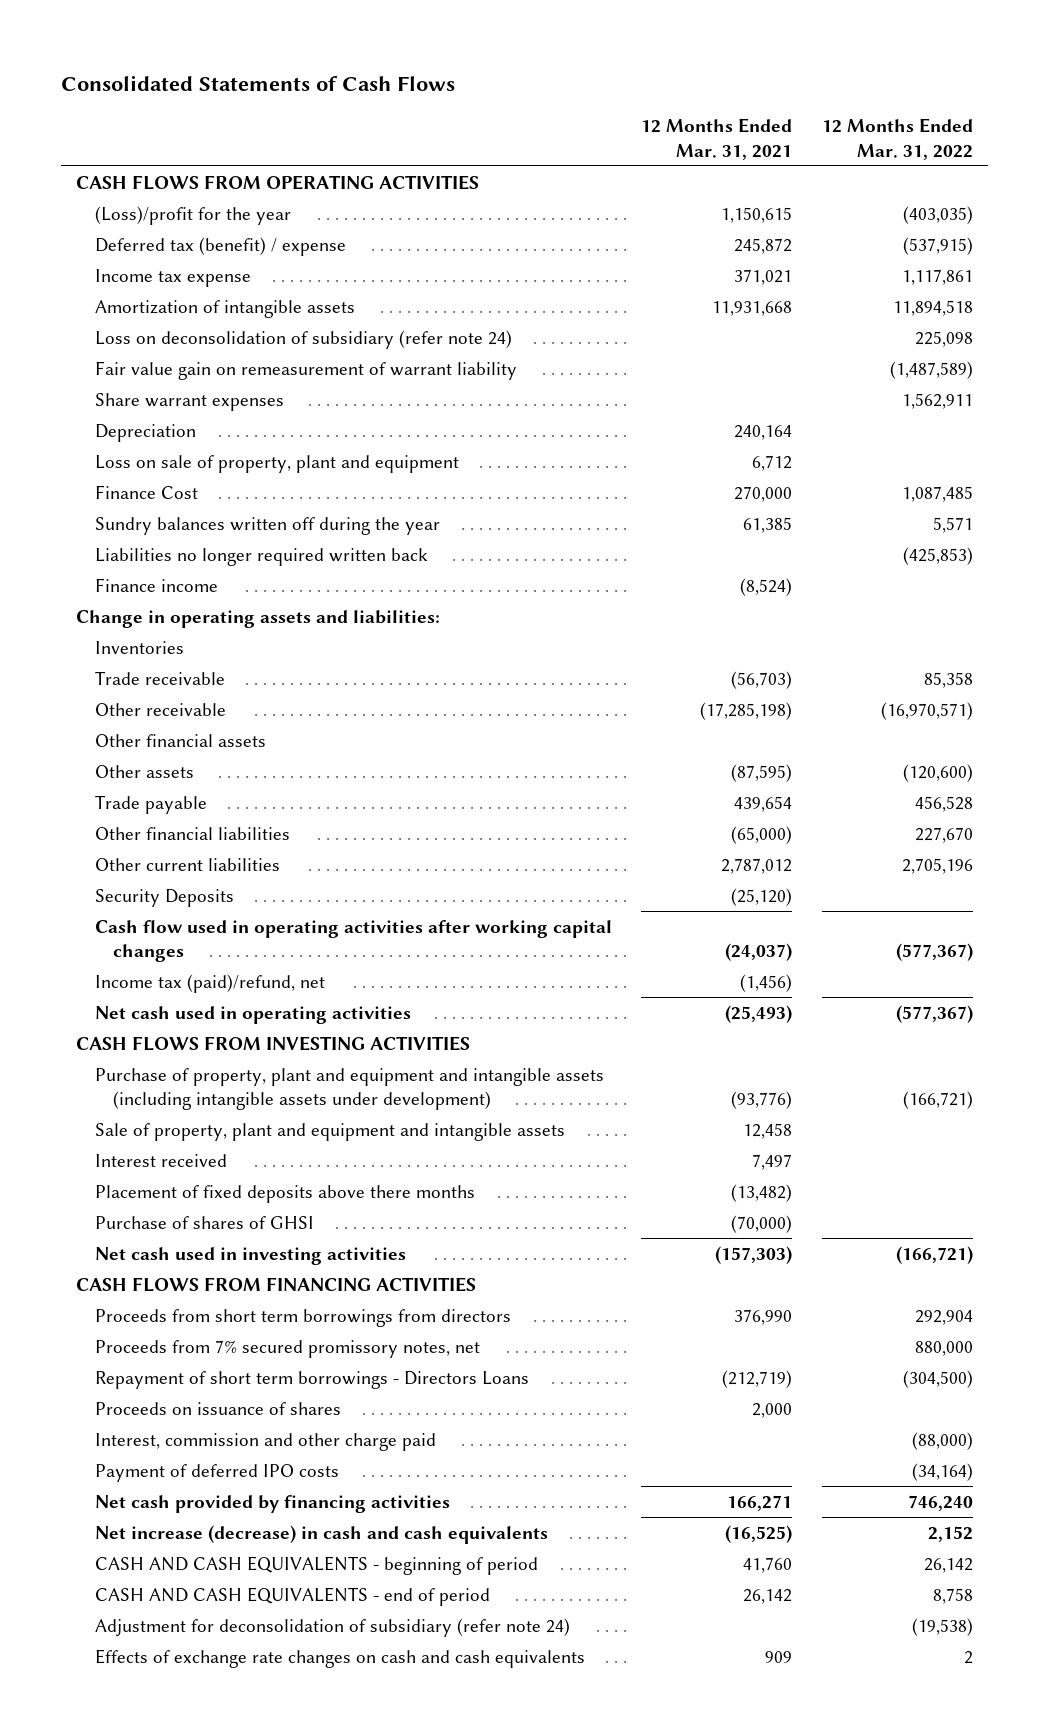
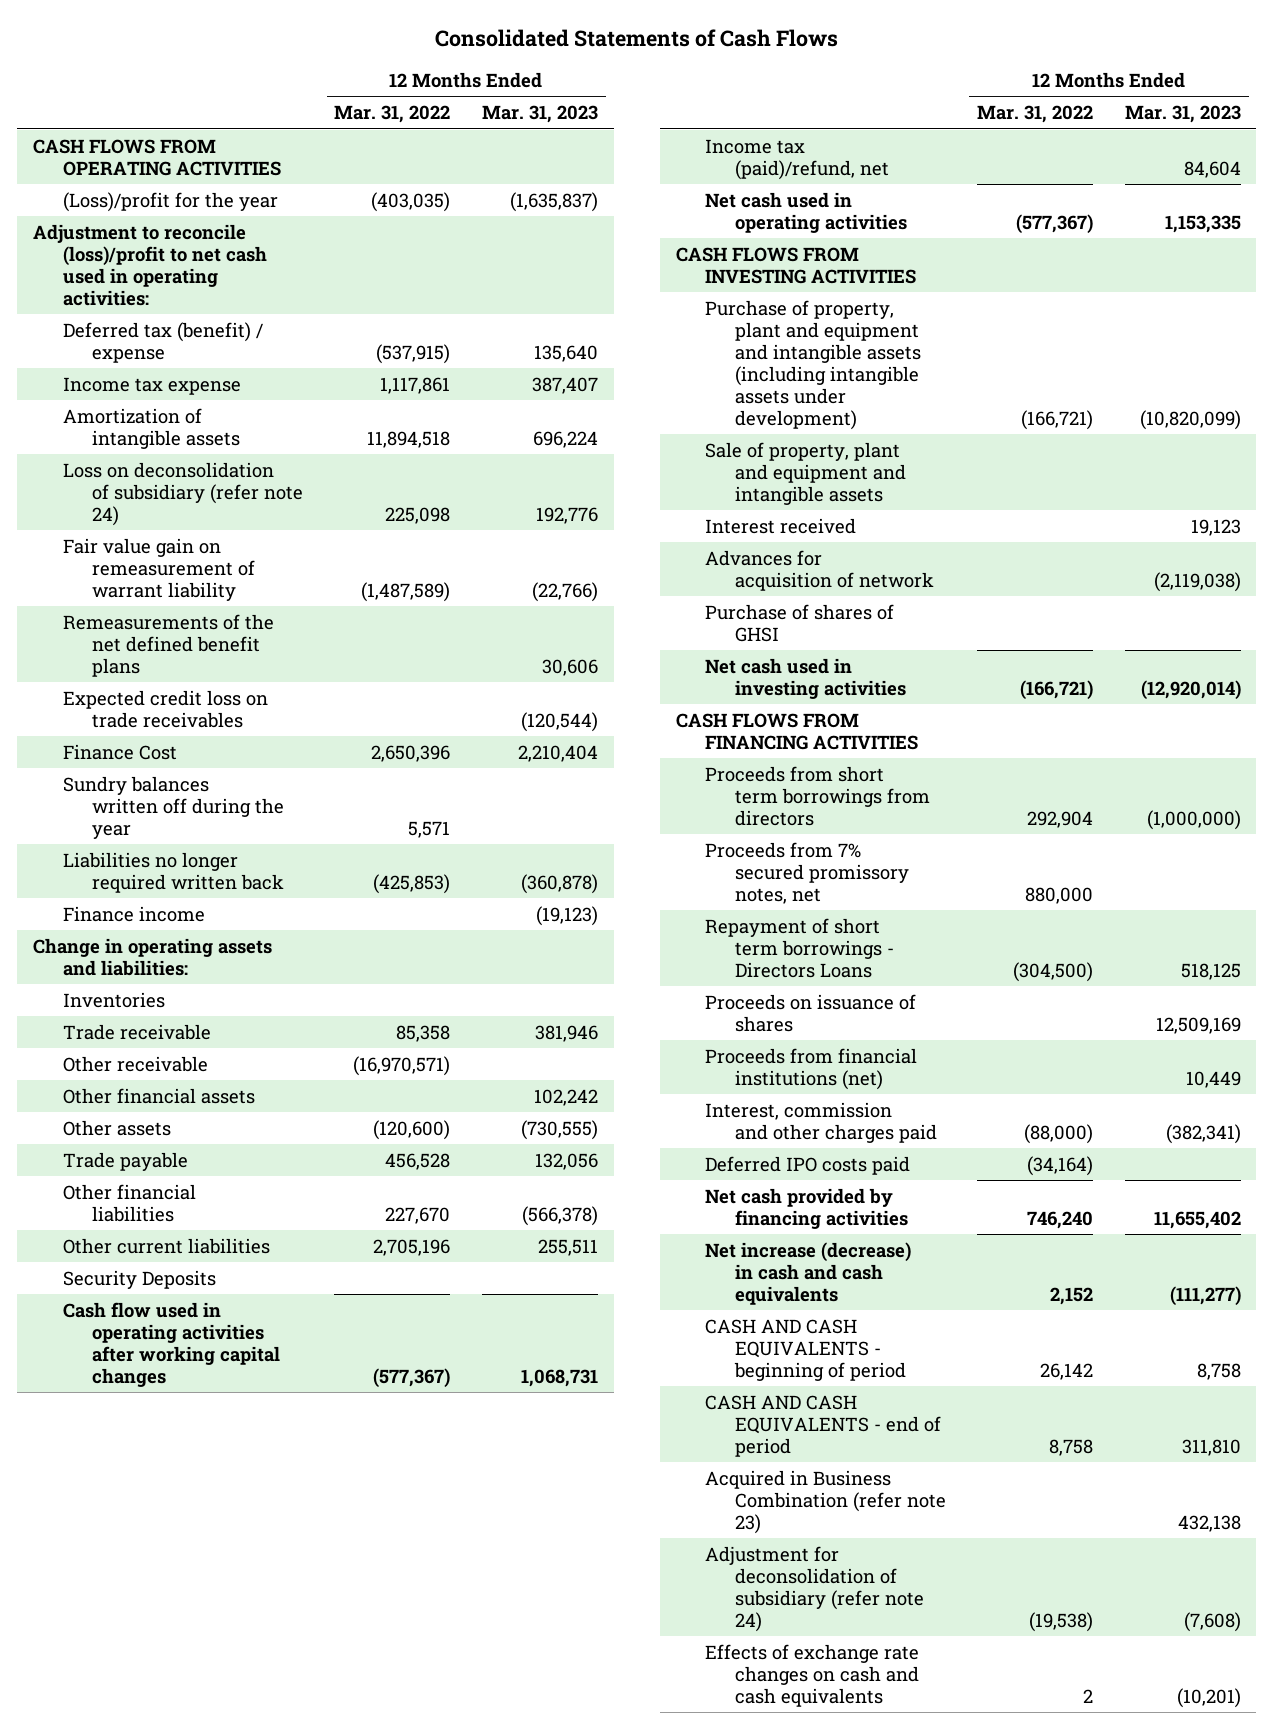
[641,118,793,160] 12 Months Ended Mar. 31, 2021 -> none
none -> [481,105,598,124] Mar. 31, 2023
none -> [32,223,267,306] Adjustment to reconcile (loss)/profit to net cash used in operating activities:
[94,392,284,411] Share warrant expenses -> none
[94,423,196,442] Depreciation -> none
[94,454,459,473] Loss on sale of property, plant and equipment -> none
none -> [62,613,274,677] Remeasurements of the net defined benefit plans
none -> [62,689,268,728] Expected credit loss on trade receivables
[901,485,973,502] 1,087,485 -> [371,744,451,762] 2,650,396
[94,1184,475,1203] Placement of fixed deposits above there months -> none
none -> [705,549,934,591] Advances for acquisition of network
none -> [705,1047,918,1090] Proceeds from financial institutions (net)
[94,1432,436,1451] Interest, commission and other charge paid -> [705,1101,937,1143] Interest, commission and other charges paid
[94,1463,339,1482] Payment of deferred IPO costs -> [705,1155,911,1175] Deferred IPO costs paid
none -> [705,1469,946,1534] Acquired in Business Combination (refer note 23)

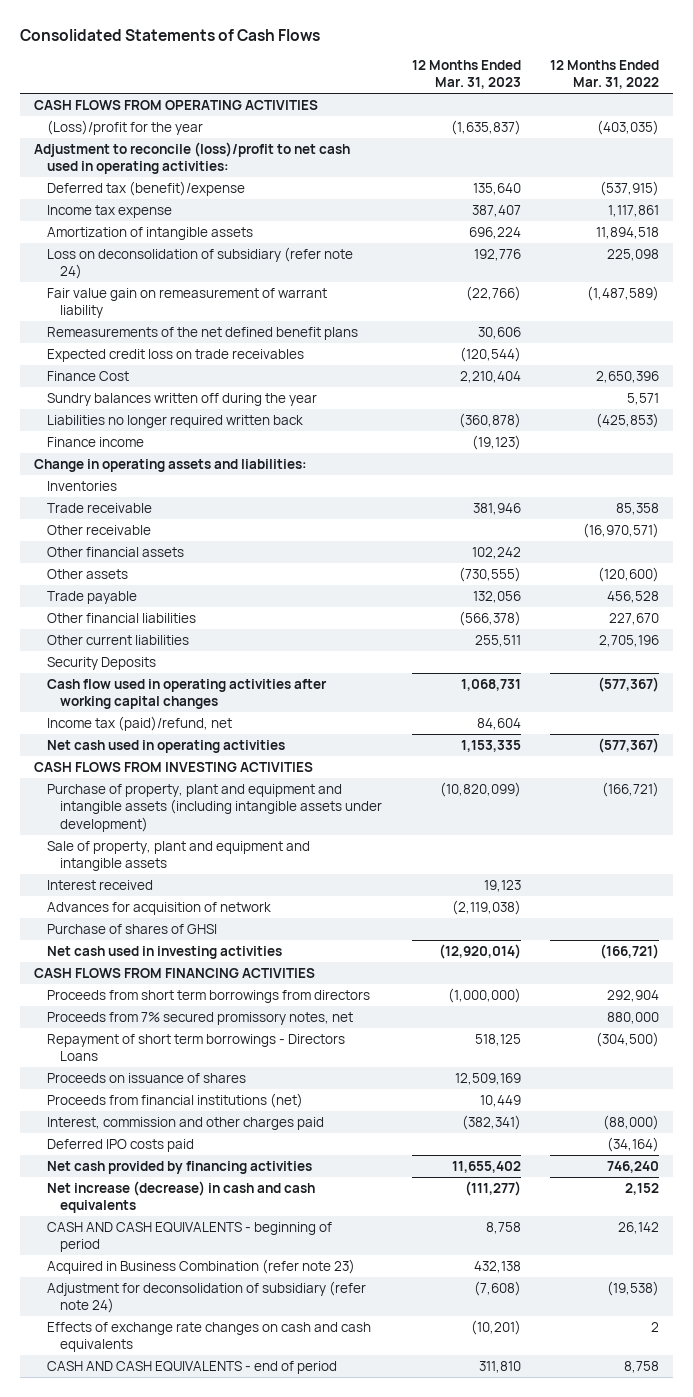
[62,321,263,363] Deferred tax (benefit) / expense -> [47,180,246,196] Deferred tax (benefit)/expense
[705,1394,941,1457] CASH AND CASH EQUIVALENTS - end of period -> [47,1360,338,1374] CASH AND CASH EQUIVALENTS - end of period

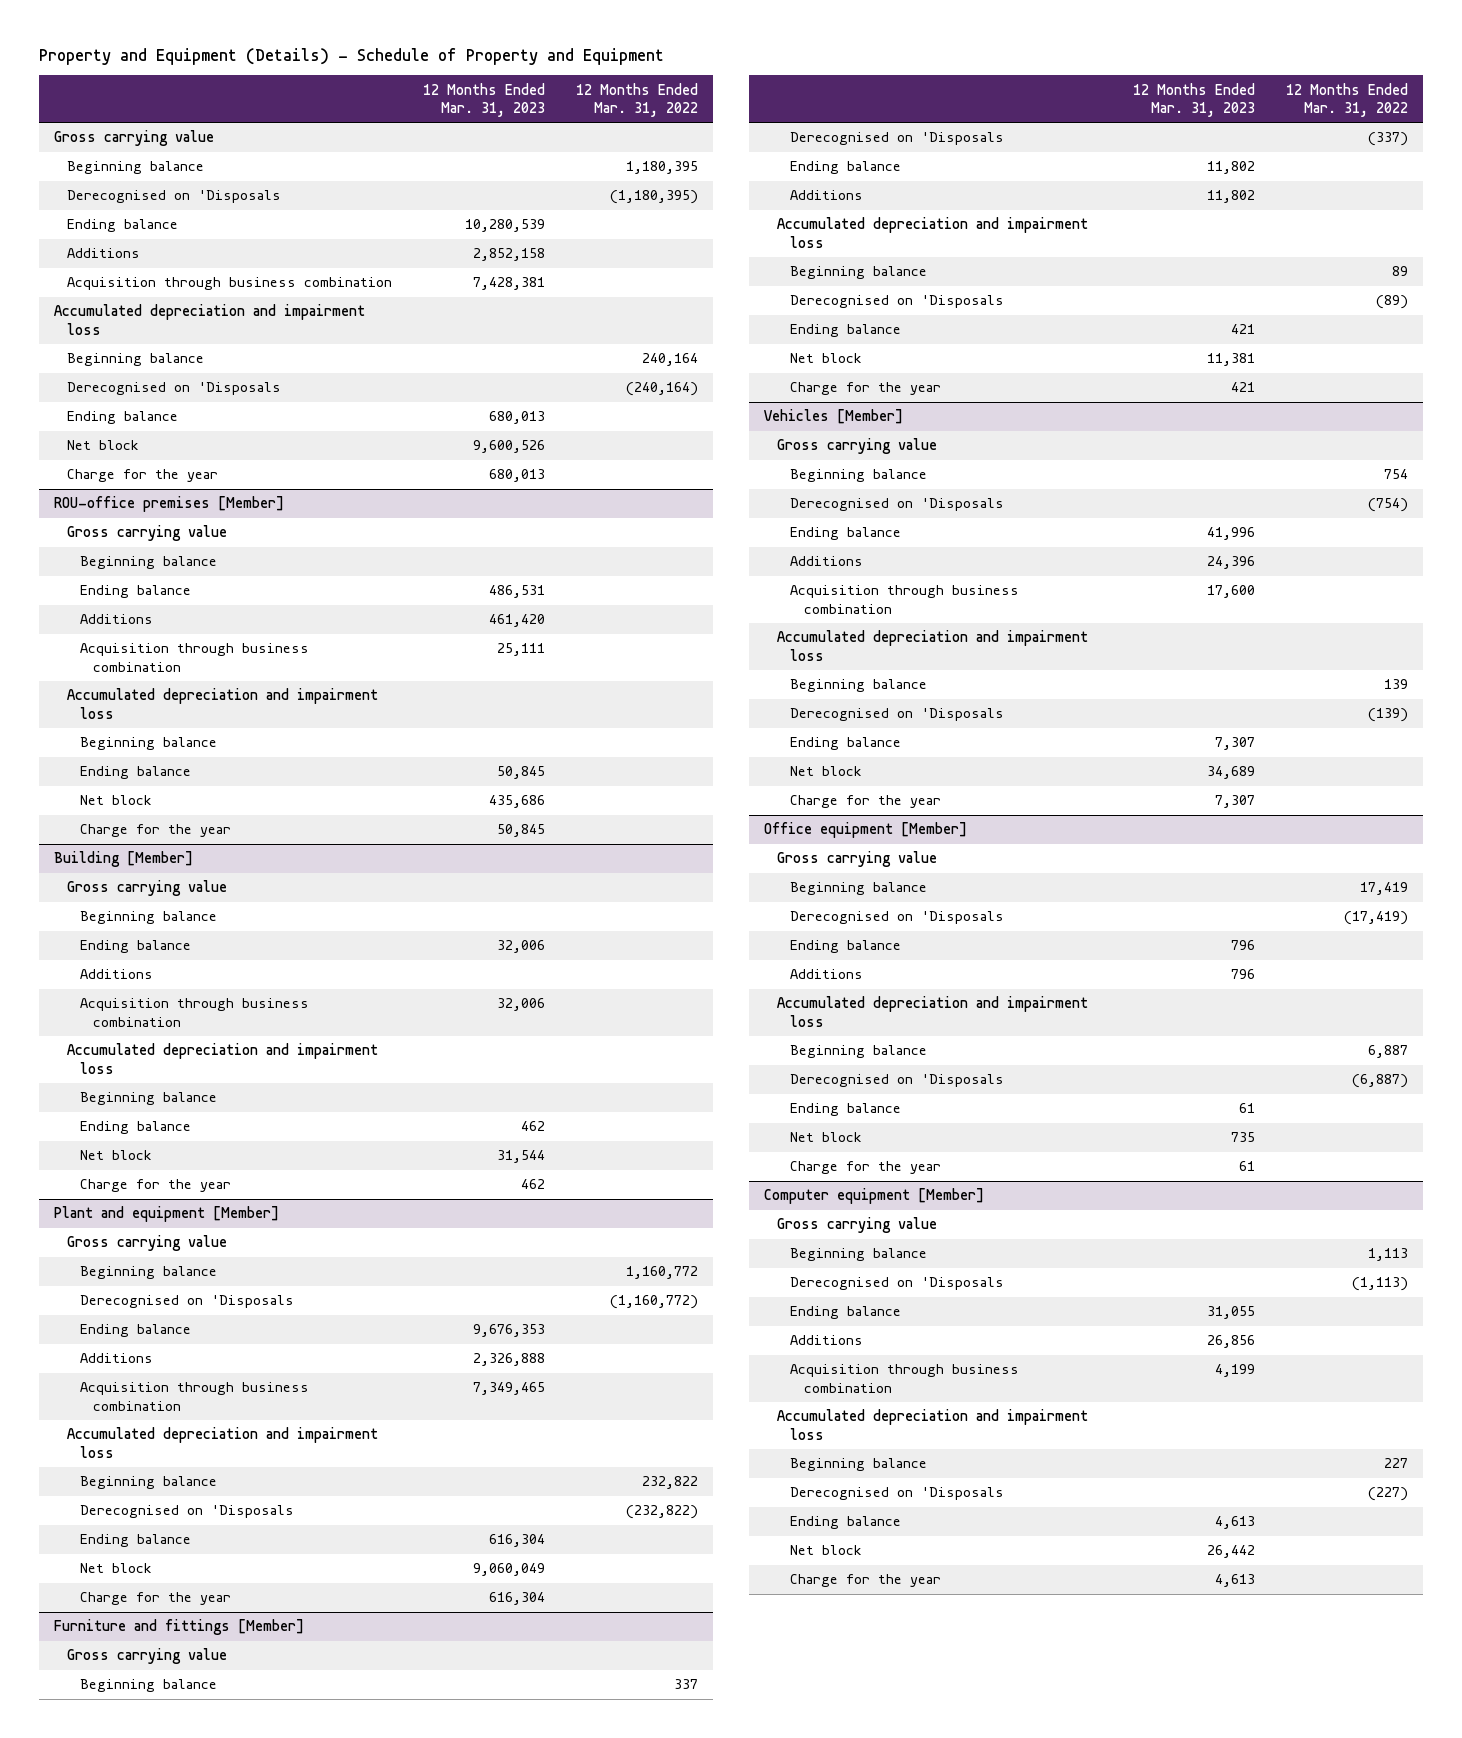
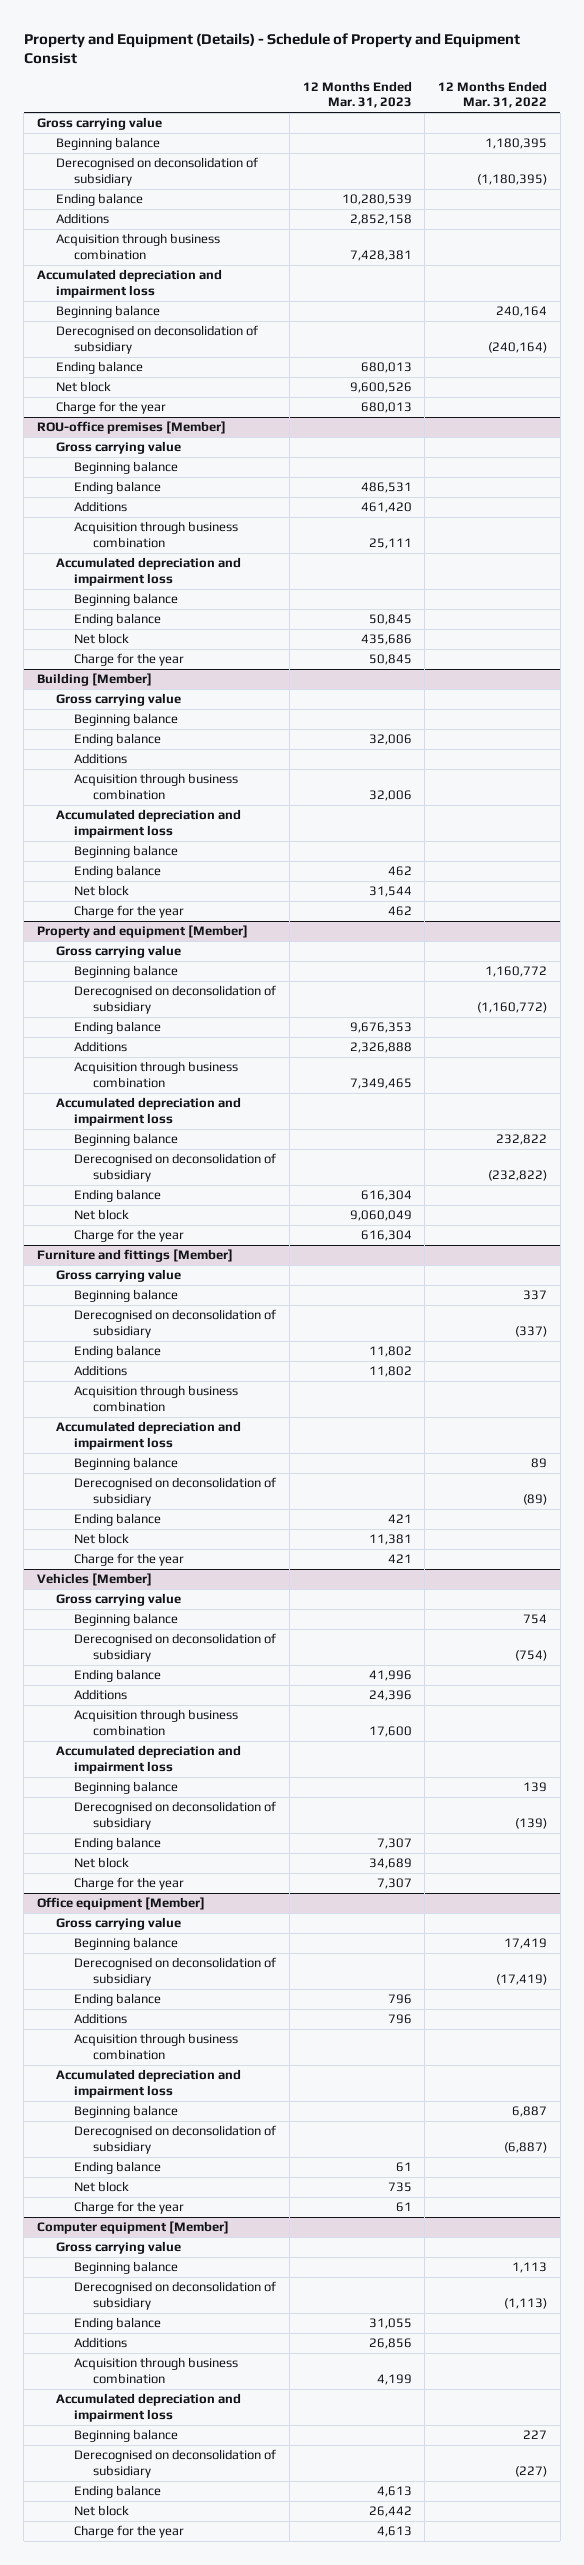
[38,47,664,65] Property and Equipment (Details) - Schedule of Property and Equipment -> [23,32,520,65] Property and Equipment (Details) - Schedule of Property and Equipment Consist
[67,190,282,204] Derecognised on 'Disposals -> [55,157,258,187] Derecognised on deconsolidation of subsidiary
[67,382,282,396] Derecognised on 'Disposals -> [55,325,258,355] Derecognised on deconsolidation of subsidiary
[53,1206,279,1223] Plant and equipment [Member] -> [36,925,248,939] Property and equipment [Member]
[80,1295,295,1309] Derecognised on 'Disposals -> [74,985,277,1015] Derecognised on deconsolidation of subsidiary
[80,1505,295,1519] Derecognised on 'Disposals -> [74,1153,277,1183] Derecognised on deconsolidation of subsidiary
[790,132,1005,146] Derecognised on 'Disposals -> [74,1309,277,1339] Derecognised on deconsolidation of subsidiary
none -> [74,1385,239,1413] Acquisition through business combination
[790,295,1005,309] Derecognised on 'Disposals -> none
none -> [74,1477,277,1507] Derecognised on deconsolidation of subsidiary
[790,498,1005,512] Derecognised on 'Disposals -> [74,1633,277,1663] Derecognised on deconsolidation of subsidiary
[790,708,1005,722] Derecognised on 'Disposals -> [74,1801,277,1831] Derecognised on deconsolidation of subsidiary
[790,911,1005,925] Derecognised on 'Disposals -> [74,1957,277,1987] Derecognised on deconsolidation of subsidiary
none -> [74,2033,239,2061] Acquisition through business combination
[790,1074,1005,1088] Derecognised on 'Disposals -> [74,2125,277,2155] Derecognised on deconsolidation of subsidiary
[790,1277,1005,1291] Derecognised on 'Disposals -> [74,2281,277,2311] Derecognised on deconsolidation of subsidiary
[790,1487,1005,1501] Derecognised on 'Disposals -> [74,2449,277,2479] Derecognised on deconsolidation of subsidiary

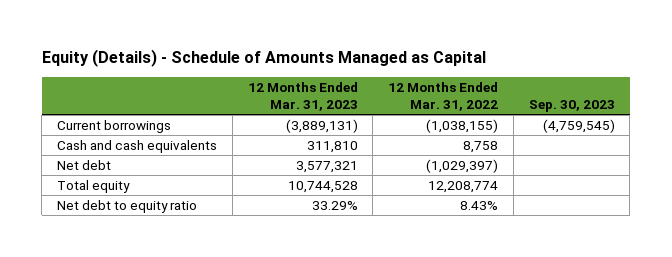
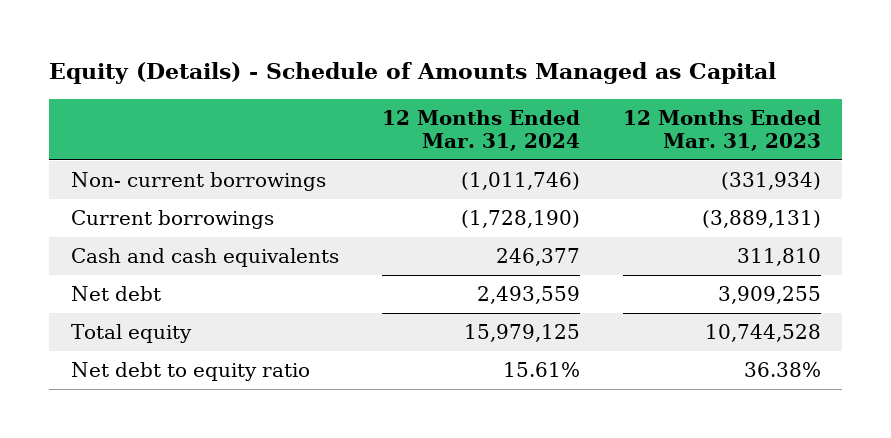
[388,82,499,111] 12 Months Ended Mar. 31, 2022 -> none
[528,99,615,112] Sep. 30, 2023 -> none
none -> [381,109,580,151] 12 Months Ended Mar. 31, 2024
none -> [70,172,326,192] Non- current borrowings
[295,161,358,174] 3,577,321 -> [717,286,821,305] 3,909,255
[311,201,358,211] 33.29% -> [743,362,821,378] 36.38%

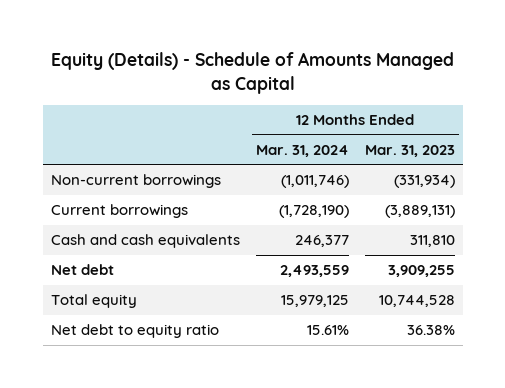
[70,172,326,192] Non- current borrowings -> [50,174,221,189] Non-current borrowings

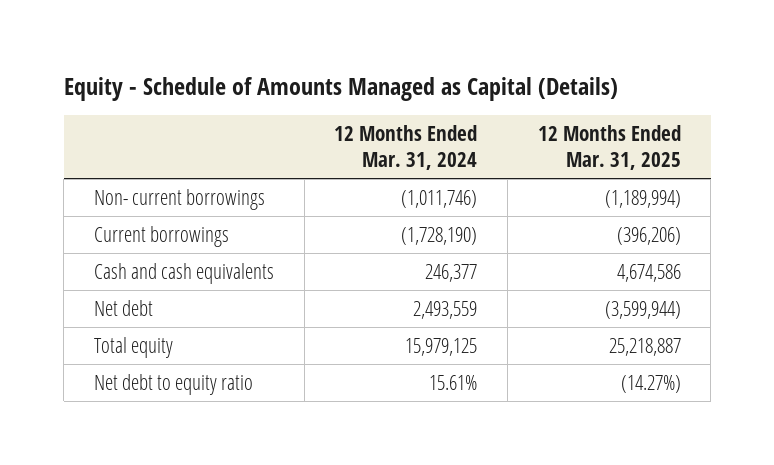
[50,52,454,94] Equity (Details) - Schedule of Amounts Managed as Capital -> [63,77,618,102] Equity - Schedule of Amounts Managed as Capital (Details)
[364,144,455,157] Mar. 31, 2023 -> none
none -> [537,125,681,170] 12 Months Ended Mar. 31, 2025
[50,174,221,189] Non-current borrowings -> [93,188,265,210] Non- current borrowings

